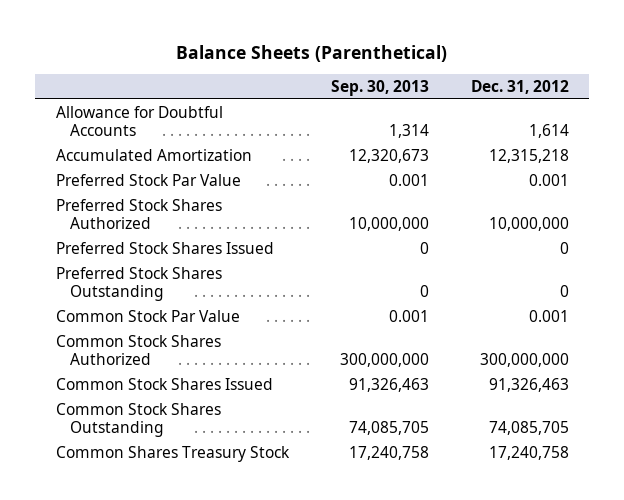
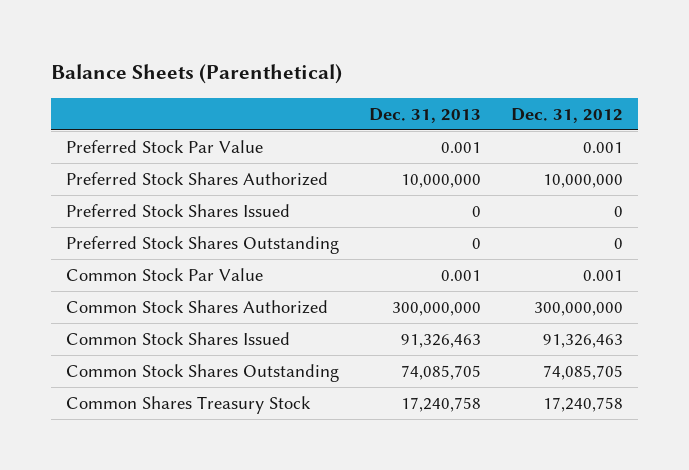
[330,79,429,96] Sep. 30, 2013 -> none
none -> [368,107,481,123] Dec. 31, 2013
[55,105,223,137] Allowance for Doubtful Accounts -> none
[55,148,252,161] Accumulated Amortization -> none

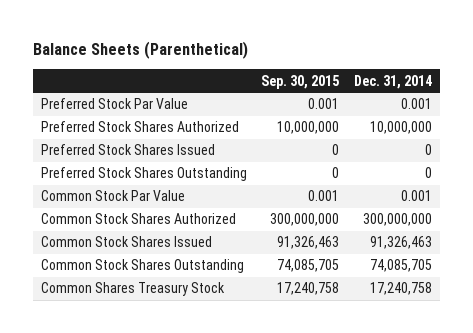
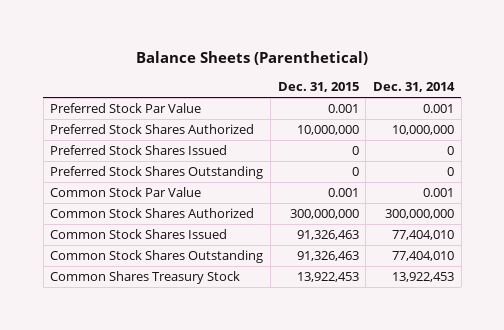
[261,74,340,89] Sep. 30, 2015 -> none
none -> [277,82,359,93] Dec. 31, 2015
[370,236,433,250] 91,326,463 -> [392,230,455,241] 77,404,010
[370,259,433,273] 74,085,705 -> [392,251,455,262] 77,404,010
[370,282,433,296] 17,240,758 -> [392,272,455,283] 13,922,453

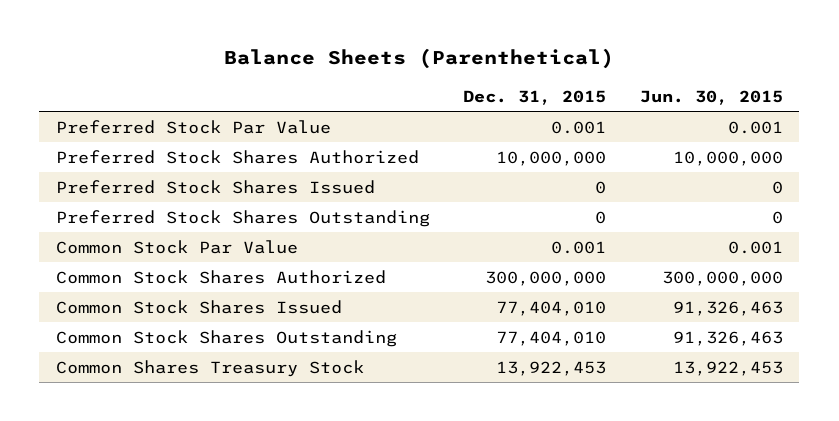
[373,82,456,93] Dec. 31, 2014 -> none
none -> [639,89,783,105] Jun. 30, 2015
[296,230,359,241] 91,326,463 -> [496,300,607,316] 77,404,010
[296,251,359,262] 91,326,463 -> [496,330,607,346] 77,404,010

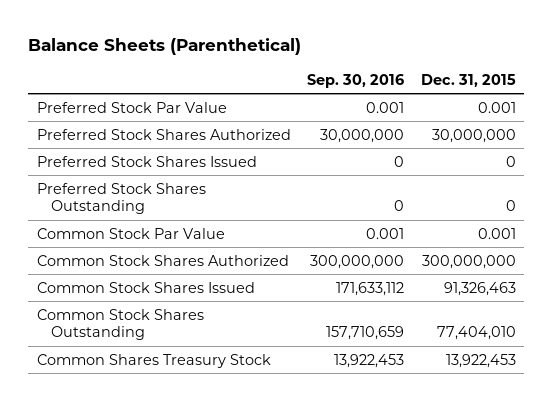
[639,89,783,105] Jun. 30, 2015 -> none
none -> [307,73,405,88] Sep. 30, 2016
[496,150,607,166] 10,000,000 -> [431,128,516,143] 30,000,000
[496,300,607,316] 77,404,010 -> [443,281,516,296] 91,326,463

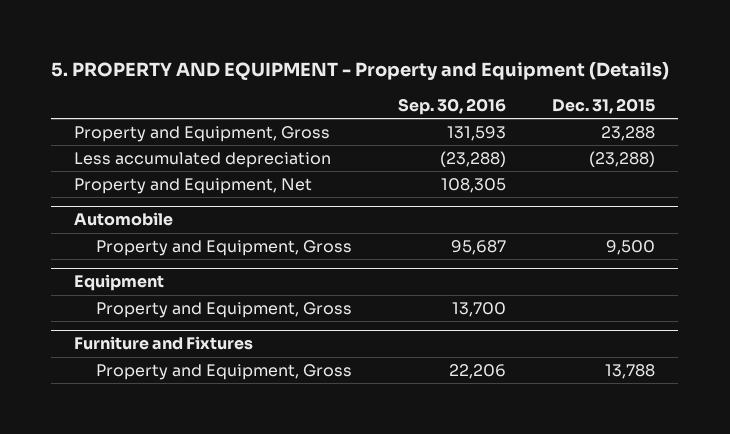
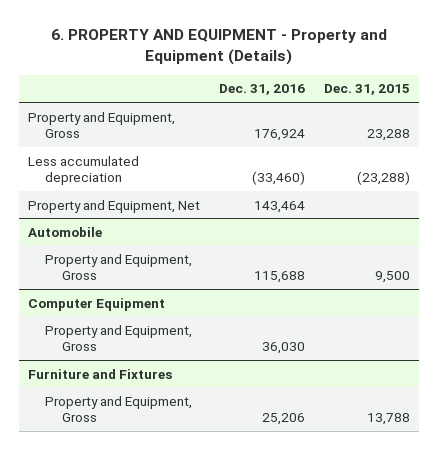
[51,61,670,80] 5. PROPERTY AND EQUIPMENT - Property and Equipment (Details) -> [51,29,388,66] 6. PROPERTY AND EQUIPMENT - Property and Equipment (Details)
[398,97,507,115] Sep. 30, 2016 -> none
none -> [219,84,306,96] Dec. 31, 2016
[74,274,165,292] Equipment -> [28,297,166,311] Computer Equipment

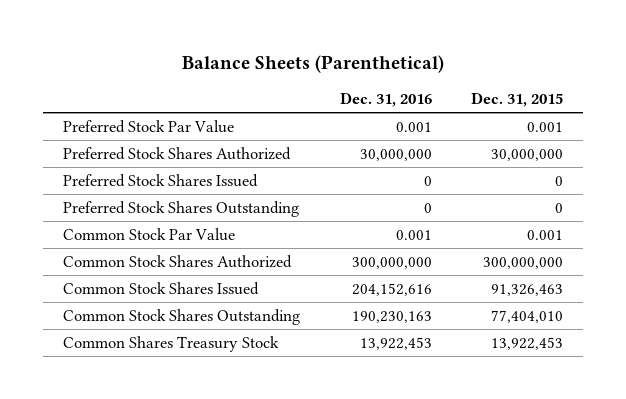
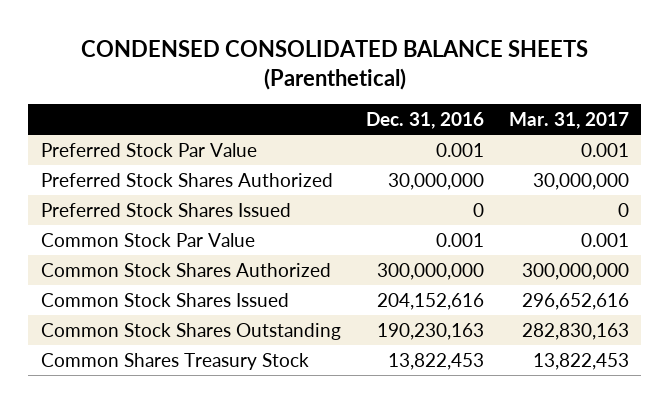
[182,54,445,73] Balance Sheets (Parenthetical) -> [80,39,588,90] CONDENSED CONSOLIDATED BALANCE SHEETS (Parenthetical)
[471,92,564,108] Dec. 31, 2015 -> none
none -> [508,111,629,129] Mar. 31, 2017
[62,200,299,217] Preferred Stock Shares Outstanding -> none
[359,336,432,350] 13,922,453 -> [387,352,484,370] 13,822,453

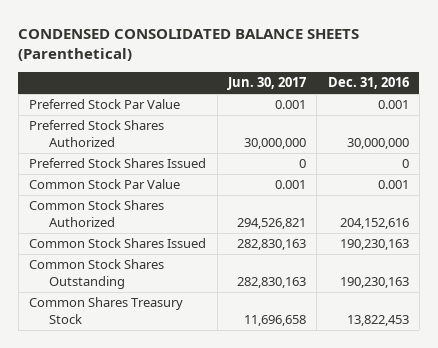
[508,111,629,129] Mar. 31, 2017 -> none
none -> [226,77,306,91] Jun. 30, 2017
[376,262,484,280] 300,000,000 -> [339,217,409,229] 204,152,616
[376,292,484,310] 204,152,616 -> [339,239,409,251] 190,230,163

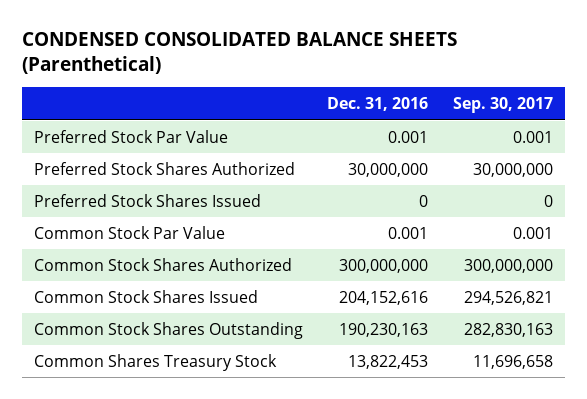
[226,77,306,91] Jun. 30, 2017 -> none
none -> [453,97,554,114] Sep. 30, 2017
[339,217,409,229] 204,152,616 -> [339,258,429,273] 300,000,000
[339,239,409,251] 190,230,163 -> [339,290,429,305] 204,152,616

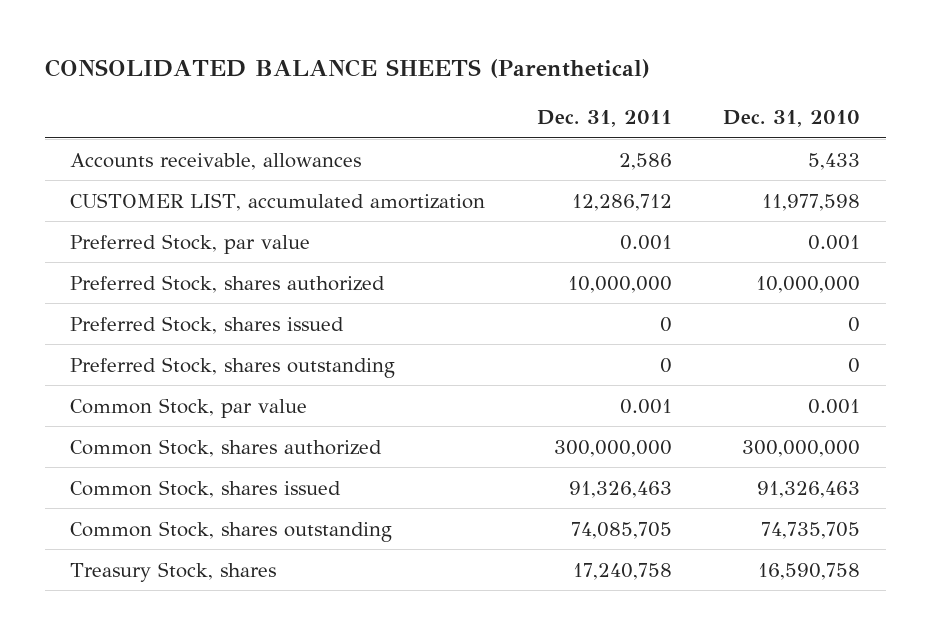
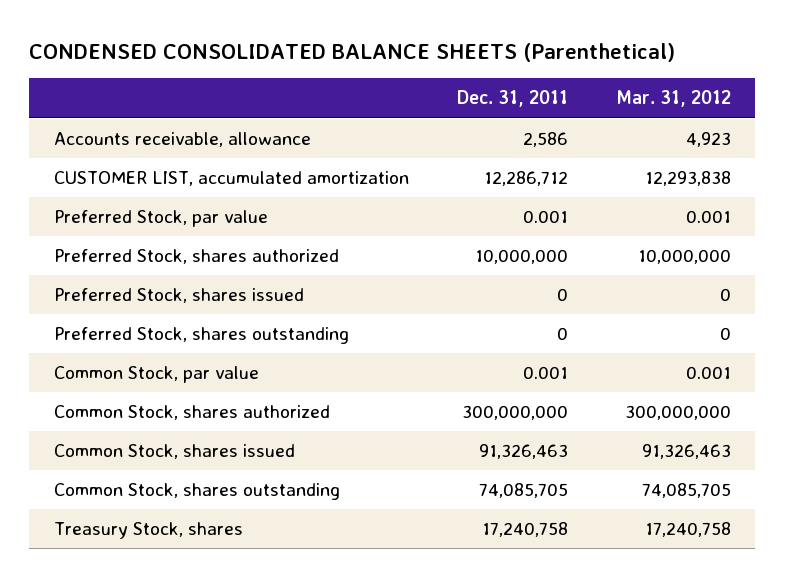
[44,59,650,79] CONSOLIDATED BALANCE SHEETS (Parenthetical) -> [29,43,676,63] CONDENSED CONSOLIDATED BALANCE SHEETS (Parenthetical)
[722,110,860,128] Dec. 31, 2010 -> none
none -> [615,90,731,108] Mar. 31, 2012
[70,152,362,170] Accounts receivable, allowances -> [53,132,311,148] Accounts receivable, allowance

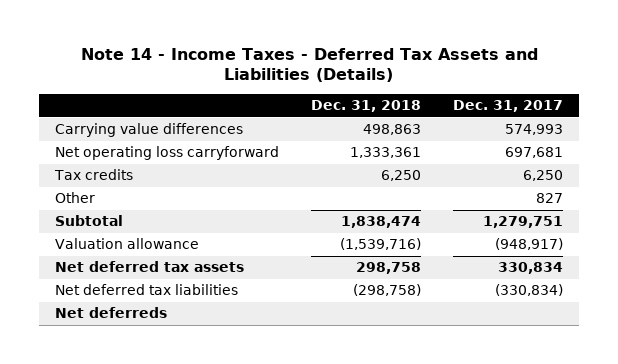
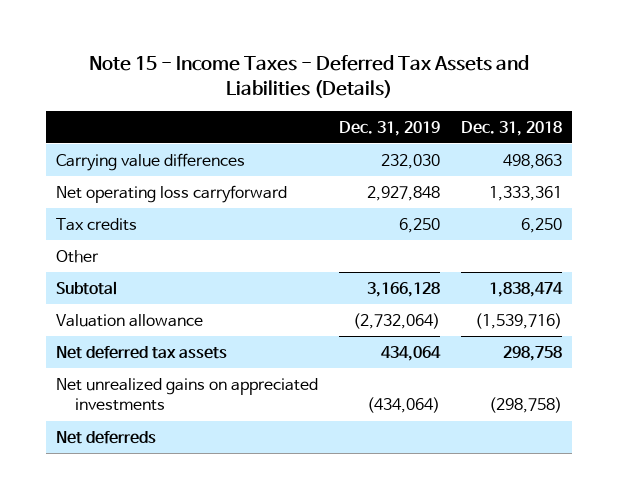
[80,47,538,83] Note 14 - Income Taxes - Deferred Tax Assets and Liabilities (Details) -> [88,55,529,98] Note 15 - Income Taxes - Deferred Tax Assets and Liabilities (Details)
[452,100,563,113] Dec. 31, 2017 -> none
none -> [338,120,440,136] Dec. 31, 2019
[55,284,239,296] Net deferred tax liabilities -> [55,377,318,412] Net unrealized gains on appreciated investments

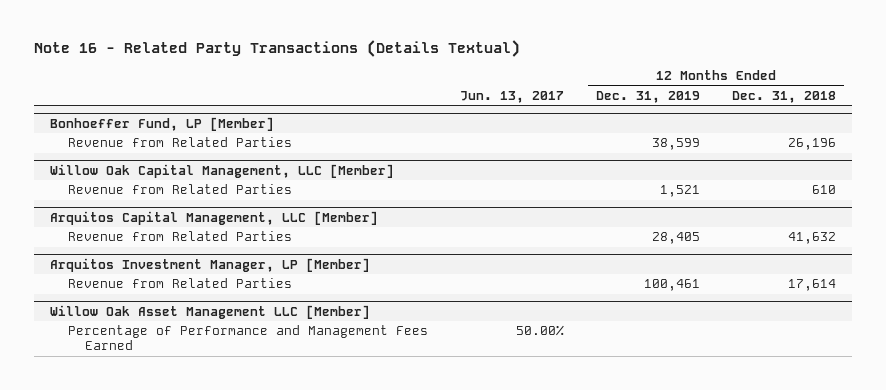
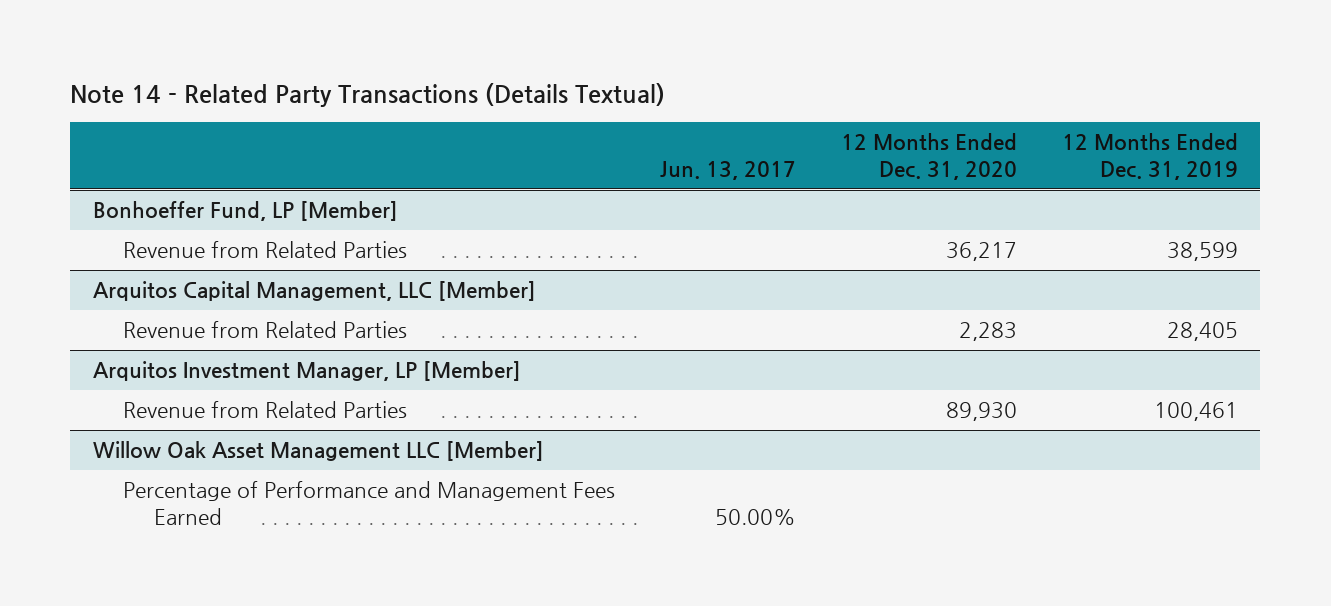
[33,40,520,58] Note 16 - Related Party Transactions (Details Textual) -> [70,82,666,107] Note 14 - Related Party Transactions (Details Textual)
[731,90,836,103] Dec. 31, 2018 -> none
none -> [841,133,1018,180] 12 Months Ended Dec. 31, 2020
[49,163,394,178] Willow Oak Capital Management, LLC [Member] -> none
[67,184,292,195] Revenue from Related Parties -> none

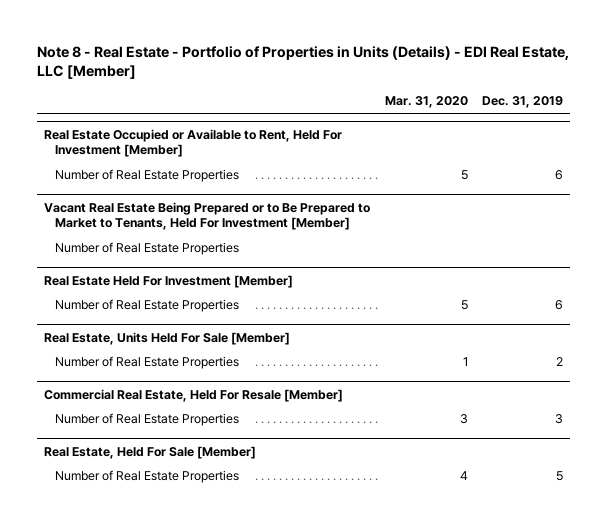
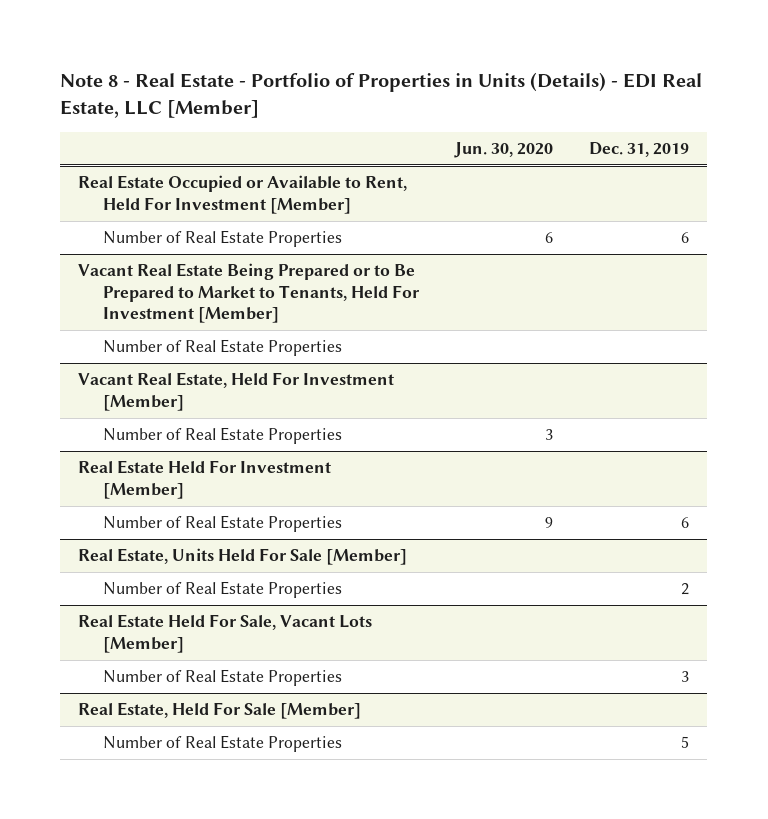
[384,96,468,109] Mar. 31, 2020 -> none
none -> [453,141,553,158] Jun. 30, 2020
none -> [78,372,395,411] Vacant Real Estate, Held For Investment [Member]
none -> [102,427,342,445] Number of Real Estate Properties
[44,388,344,402] Commercial Real Estate, Held For Resale [Member] -> [78,614,373,653] Real Estate Held For Sale, Vacant Lots [Member]

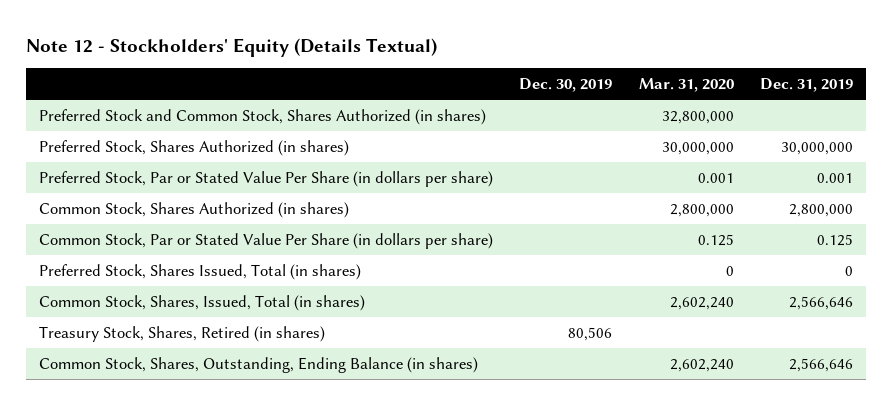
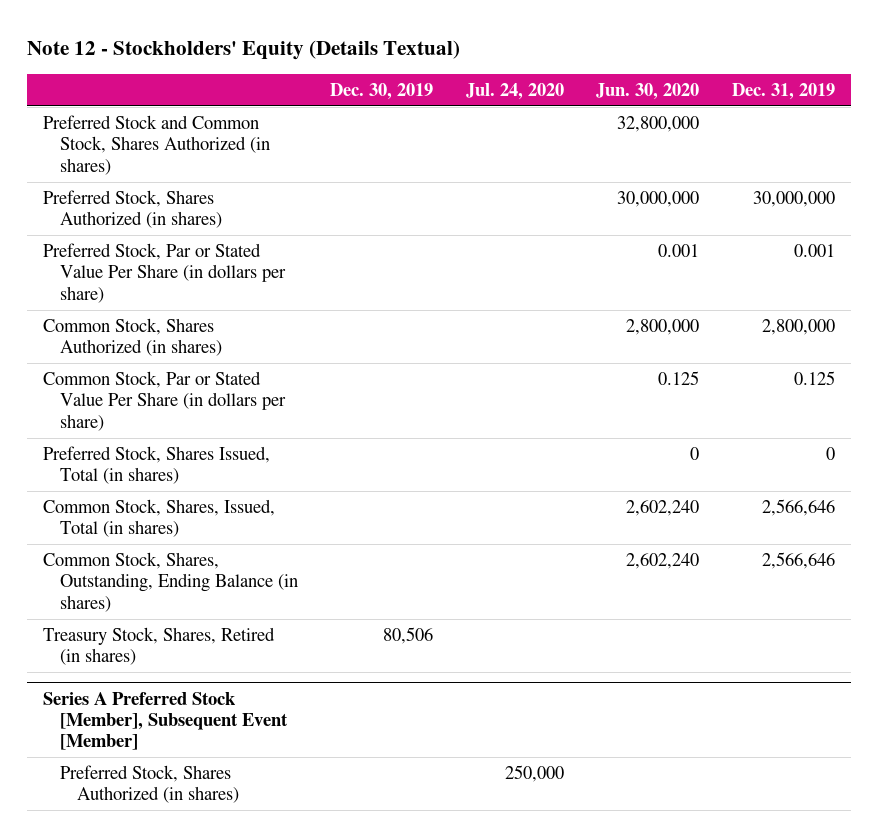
[638,78,734,93] Mar. 31, 2020 -> none
none -> [465,83,564,101] Jul. 24, 2020
none -> [596,83,700,101] Jun. 30, 2020
[39,325,326,342] Treasury Stock, Shares, Retired (in shares) -> [42,627,275,666] Treasury Stock, Shares, Retired (in shares)
none -> [42,691,288,751] Series A Preferred Stock [Member], Subsequent Event [Member]
none -> [59,765,240,804] Preferred Stock, Shares Authorized (in shares)

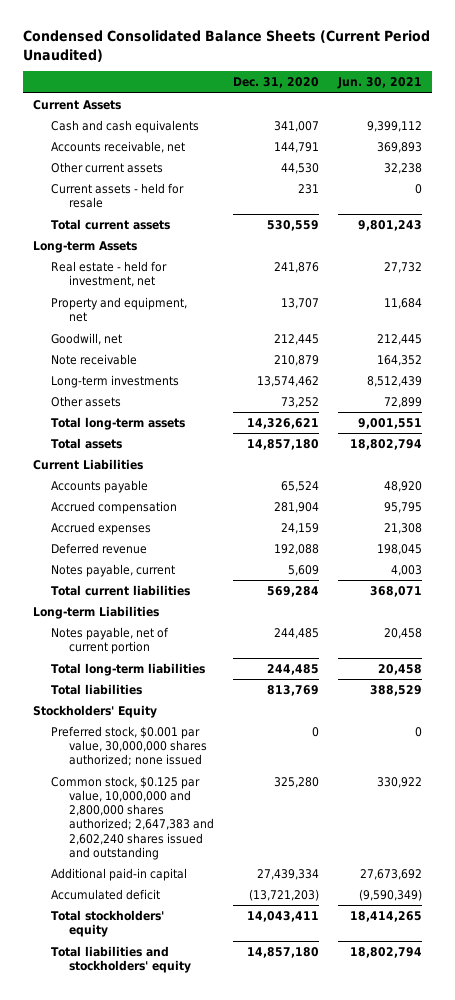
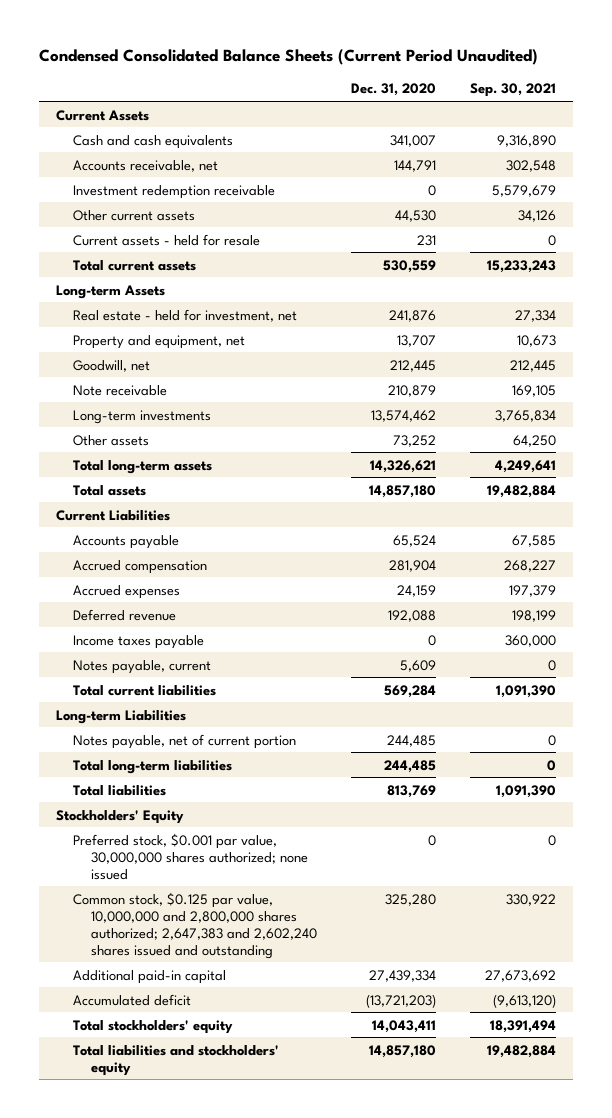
[337,77,423,90] Jun. 30, 2021 -> none
none -> [470,83,557,98] Sep. 30, 2021
none -> [73,184,276,199] Investment redemption receivable
none -> [73,634,205,649] Income taxes payable

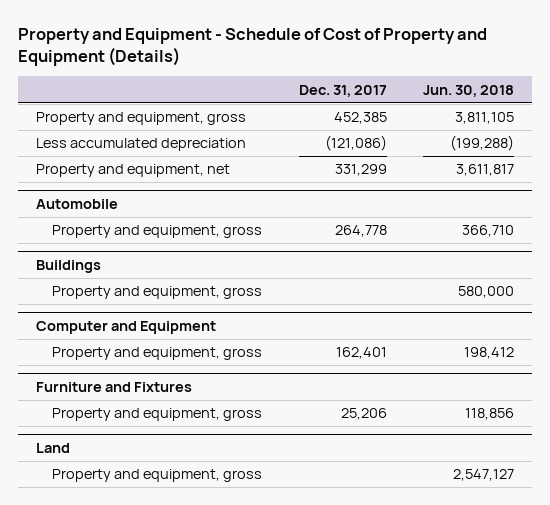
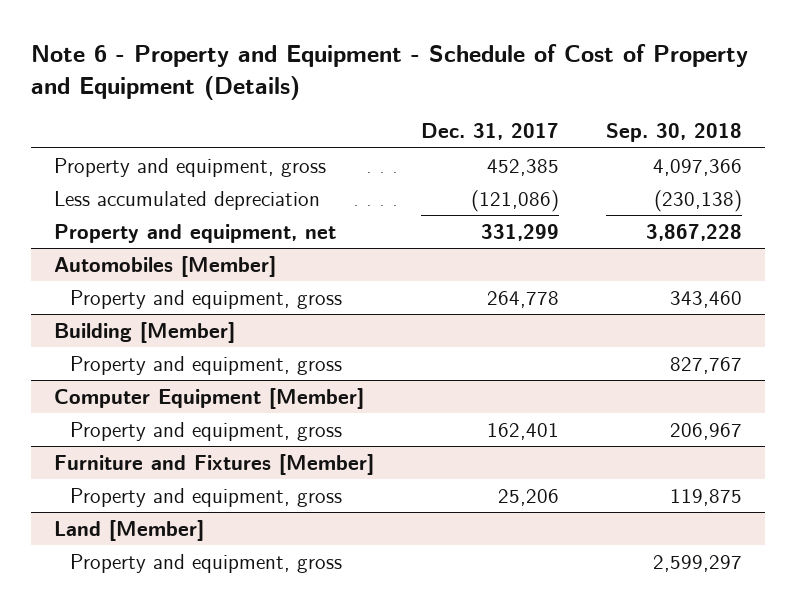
[17,27,487,67] Property and Equipment - Schedule of Cost of Property and Equipment (Details) -> [30,44,748,101] Note 6 - Property and Equipment - Schedule of Cost of Property and Equipment (Details)
[422,84,514,97] Jun. 30, 2018 -> none
none -> [605,123,742,143] Sep. 30, 2018
[35,199,118,210] Automobile -> [54,255,277,277] Automobiles [Member]
[35,260,101,274] Buildings -> [54,321,236,343] Building [Member]
[35,321,216,335] Computer and Equipment -> [54,387,365,409] Computer Equipment [Member]
[35,382,192,393] Furniture and Fixtures -> [54,453,375,475] Furniture and Fixtures [Member]
[35,443,70,454] Land -> [54,519,205,541] Land [Member]

